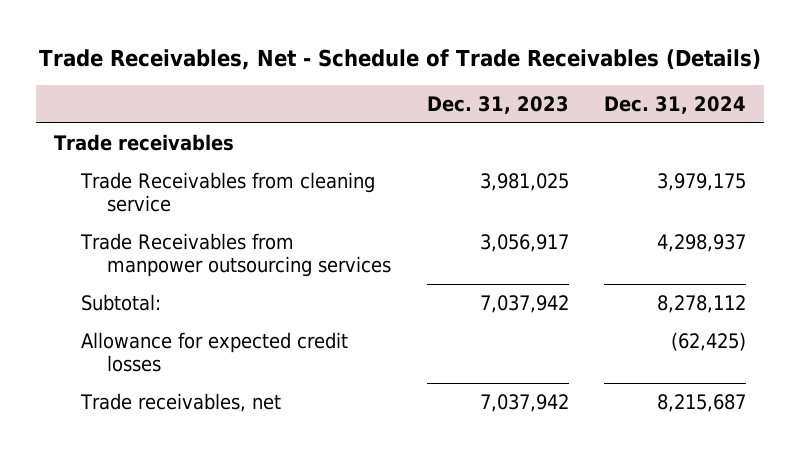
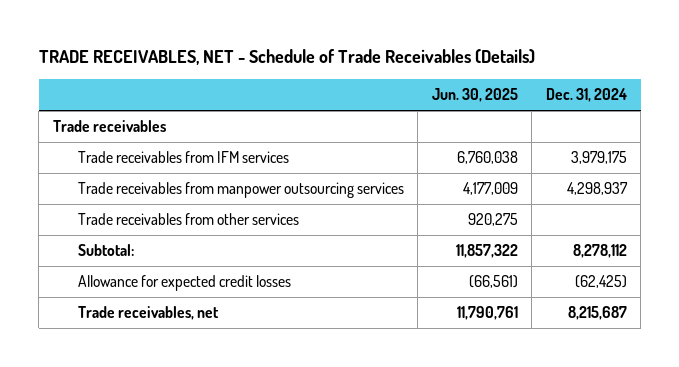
[39,48,762,70] Trade Receivables, Net - Schedule of Trade Receivables (Details) -> [38,49,535,66] TRADE RECEIVABLES, NET - Schedule of Trade Receivables (Details)
[426,96,569,115] Dec. 31, 2023 -> none
none -> [431,88,518,103] Jun. 30, 2025
[79,171,375,213] Trade Receivables from cleaning service -> [77,151,289,164] Trade receivables from IFM services
[79,232,392,278] Trade Receivables from manpower outsourcing services -> [77,182,404,199] Trade receivables from manpower outsourcing services
none -> [77,213,299,226] Trade receivables from other services

